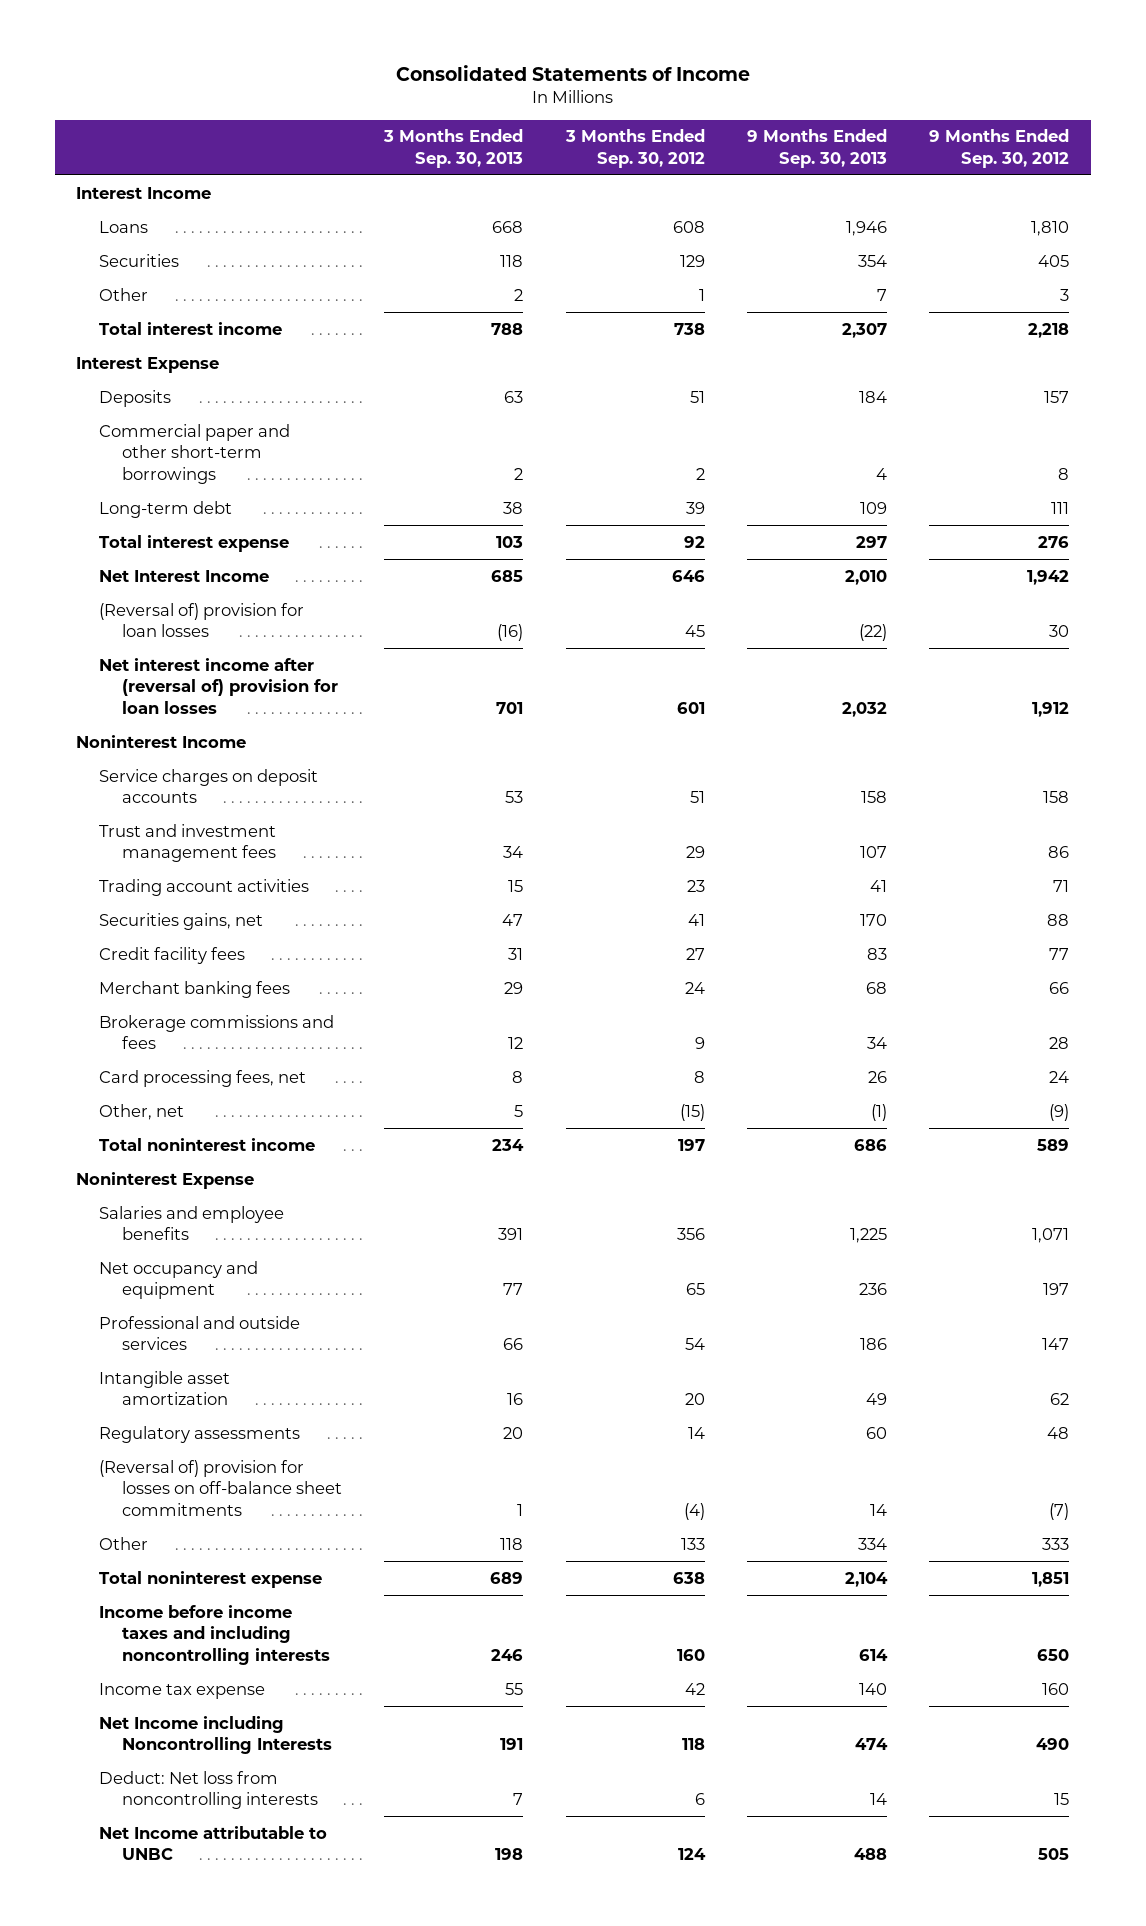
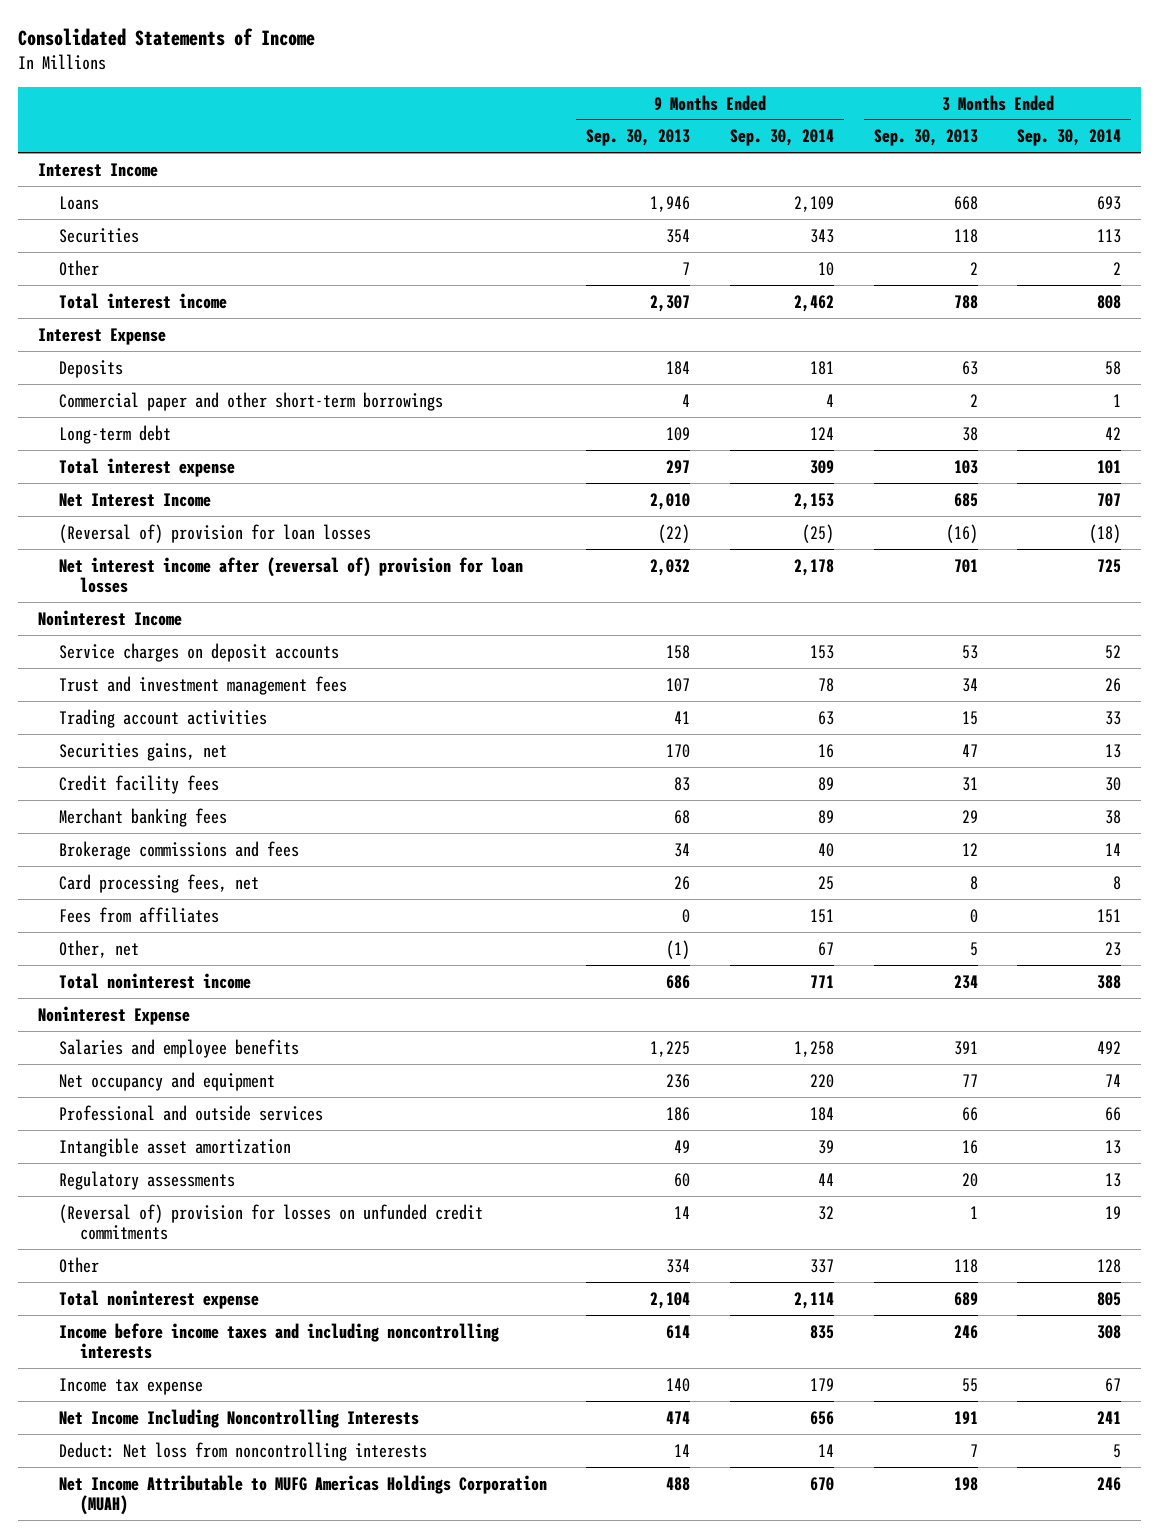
[564,129,705,168] 3 Months Ended Sep. 30, 2012 -> none
[929,129,1070,168] 9 Months Ended Sep. 30, 2012 -> none
none -> [730,129,835,147] Sep. 30, 2014
none -> [1017,129,1122,147] Sep. 30, 2014
none -> [58,906,219,923] Fees from affiliates
[99,1459,343,1516] (Reversal of) provision for losses on off-balance sheet commitments -> [58,1203,483,1241] (Reversal of) provision for losses on unfunded credit commitments
[99,1715,333,1755] Net Income including Noncontrolling Interests -> [58,1408,419,1428] Net Income Including Noncontrolling Interests
[99,1825,328,1861] Net Income attributable to UNBC -> [58,1474,547,1516] Net Income Attributable to MUFG Americas Holdings Corporation (MUAH)

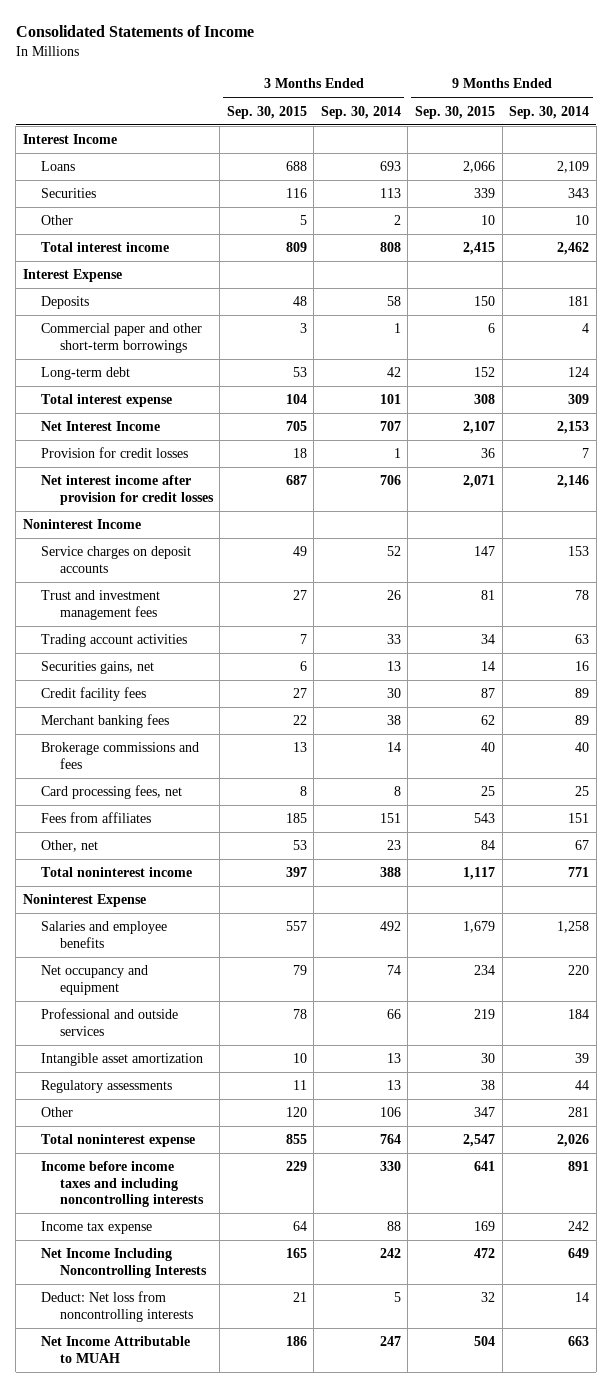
[586,129,691,147] Sep. 30, 2013 -> none
[873,129,978,147] Sep. 30, 2013 -> none
none -> [226,105,307,119] Sep. 30, 2015
none -> [414,105,495,119] Sep. 30, 2015
[58,523,371,543] (Reversal of) provision for loan losses -> none
none -> [41,447,189,459] Provision for credit losses
[58,556,523,594] Net interest income after (reversal of) provision for loan losses -> [41,475,214,505] Net interest income after provision for credit losses
[794,558,835,576] 2,178 -> [557,475,590,489] 2,146
[1097,558,1122,573] 725 -> [379,475,401,486] 706
[58,1203,483,1241] (Reversal of) provision for losses on unfunded credit commitments -> none
[810,1258,835,1273] 337 -> [568,1107,590,1118] 281
[1097,1258,1122,1273] 128 -> [379,1107,401,1118] 106
[794,1291,835,1309] 2,114 -> [557,1134,590,1148] 2,026
[1097,1291,1122,1306] 805 -> [379,1134,401,1145] 764
[810,1324,835,1339] 835 -> [568,1161,590,1172] 891
[1097,1324,1122,1339] 308 -> [379,1161,401,1172] 330
[810,1377,835,1391] 179 -> [568,1221,590,1232] 242
[1105,1377,1122,1392] 67 -> [386,1221,401,1232] 88
[810,1410,835,1425] 656 -> [568,1248,590,1259] 649
[1097,1410,1122,1424] 241 -> [379,1248,401,1259] 242
[58,1474,547,1516] Net Income Attributable to MUFG Americas Holdings Corporation (MUAH) -> [41,1336,191,1363] Net Income Attributable to MUAH
[810,1476,835,1491] 670 -> [568,1336,590,1347] 663
[1097,1476,1122,1491] 246 -> [379,1336,401,1347] 247

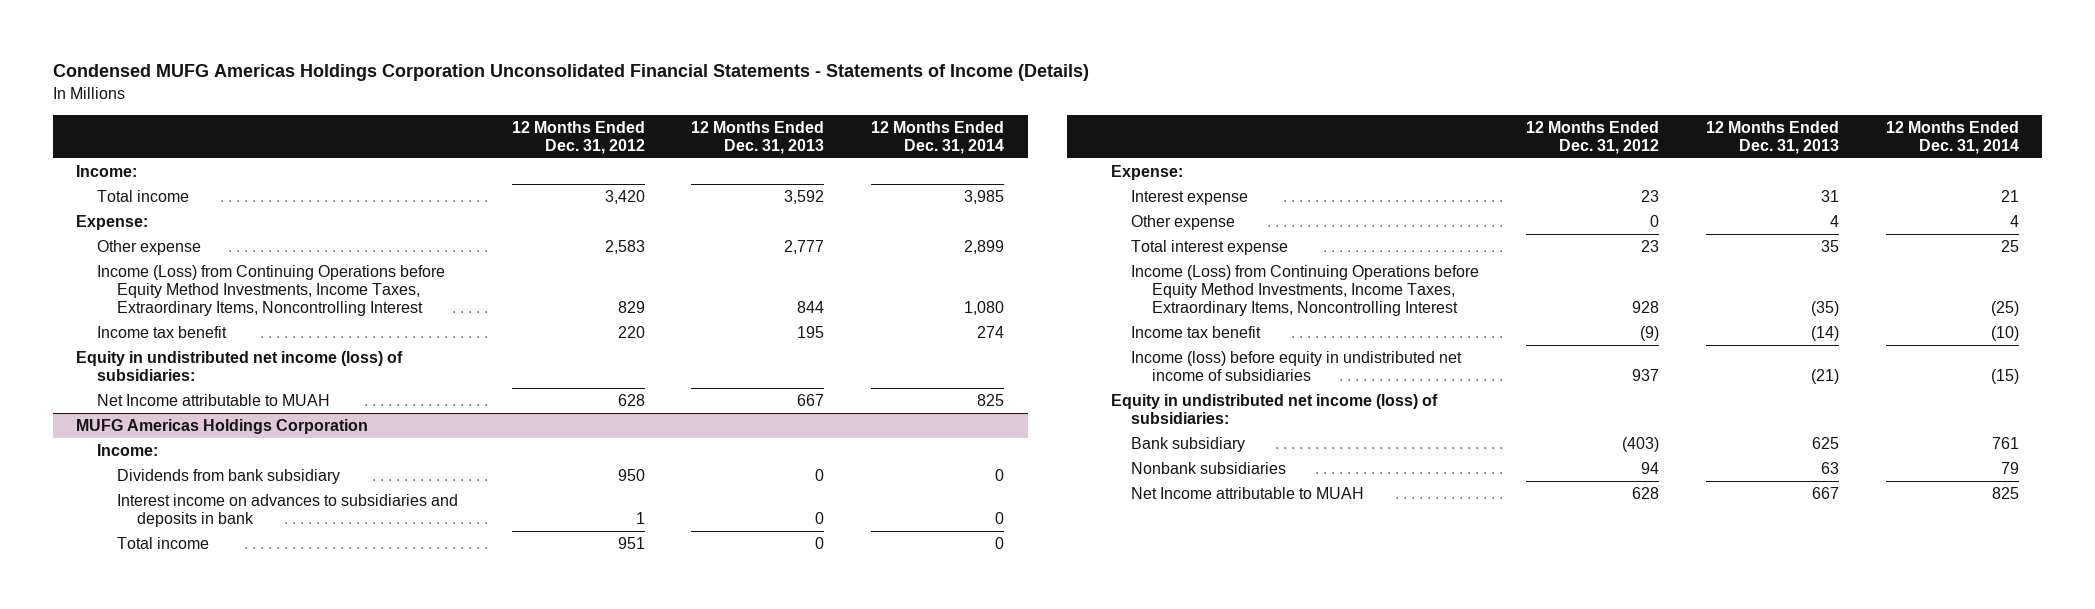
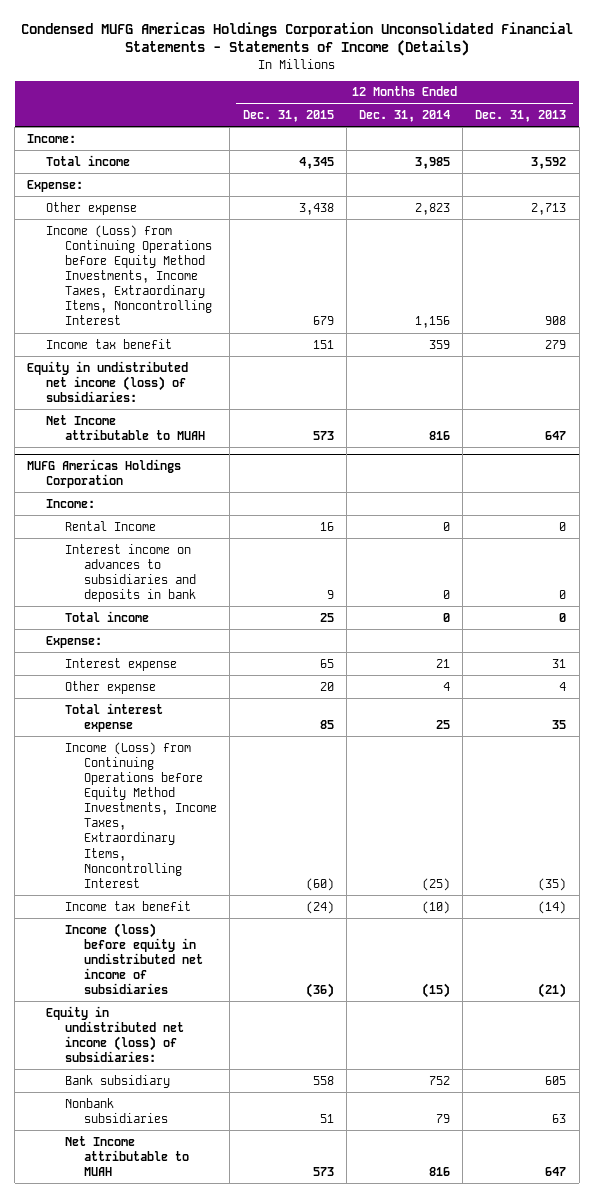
[511,120,645,154] 12 Months Ended Dec. 31, 2012 -> none
none -> [242,110,334,123] Dec. 31, 2015
[784,239,825,254] 2,777 -> [531,202,567,215] 2,713
[964,239,1005,254] 2,899 -> [415,202,451,215] 2,823
[797,301,825,314] 844 -> [545,316,567,326] 908
[964,301,1005,316] 1,080 -> [415,316,451,329] 1,156
[797,325,825,338] 195 -> [545,339,567,349] 279
[977,325,1005,338] 274 -> [429,339,451,349] 359
[797,393,825,406] 667 -> [545,430,567,440] 647
[977,393,1005,406] 825 -> [429,430,451,440] 816
[117,468,341,484] Dividends from bank subsidiary -> none
none -> [65,520,157,531] Rental Income
[1811,436,1839,449] 625 -> [545,1075,567,1085] 605
[1991,436,2019,449] 761 -> [429,1075,451,1085] 752
[1811,486,1839,499] 667 -> [545,1166,567,1176] 647
[1991,486,2019,499] 825 -> [429,1166,451,1176] 816

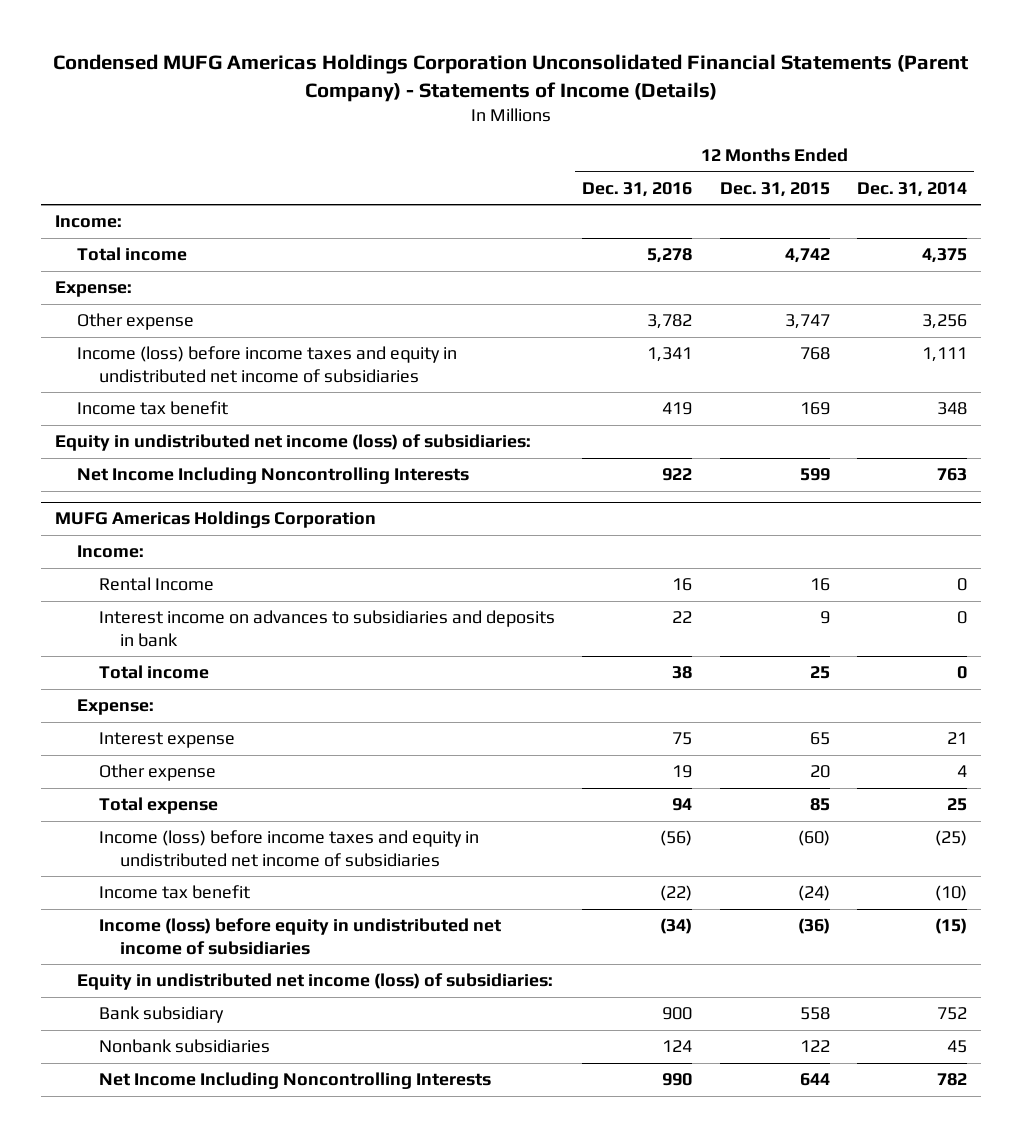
[20,21,573,57] Condensed MUFG Americas Holdings Corporation Unconsolidated Financial Statements - Statements of Income (Details) -> [53,54,969,102] Condensed MUFG Americas Holdings Corporation Unconsolidated Financial Statements (Parent Company) - Statements of Income (Details)
[475,110,567,123] Dec. 31, 2013 -> none
none -> [582,181,693,197] Dec. 31, 2016
[298,156,334,169] 4,345 -> [784,248,830,264] 4,742
[415,156,451,169] 3,985 -> [922,248,968,264] 4,375
[298,202,334,215] 3,438 -> [784,314,830,330] 3,747
[415,202,451,215] 2,823 -> [922,314,968,330] 3,256
[46,224,213,326] Income (Loss) from Continuing Operations before Equity Method Investments, Income Taxes, Extraordinary Items, Noncontrolling Interest -> [76,346,457,383] Income (loss) before income taxes and equity in undistributed net income of subsidiaries
[312,316,334,326] 679 -> [799,347,830,361] 768
[415,316,451,329] 1,156 -> [922,347,968,363] 1,111
[312,339,334,349] 151 -> [799,402,830,416] 169
[429,339,451,349] 359 -> [937,402,968,416] 348
[46,414,206,440] Net Income attributable to MUAH -> none
none -> [76,467,469,485] Net Income Including Noncontrolling Interests
[65,702,164,732] Total interest expense -> [98,797,218,815] Total expense
[65,741,218,888] Income (Loss) from Continuing Operations before Equity Method Investments, Income Taxes, Extraordinary Items, Noncontrolling Interest -> [98,830,479,867] Income (loss) before income taxes and equity in undistributed net income of subsidiaries
[65,1135,190,1176] Net Income attributable to MUAH -> none
[319,1113,334,1123] 51 -> [799,1040,830,1053] 122
[436,1113,451,1123] 79 -> [947,1040,968,1054] 45
none -> [98,1072,491,1090] Net Income Including Noncontrolling Interests

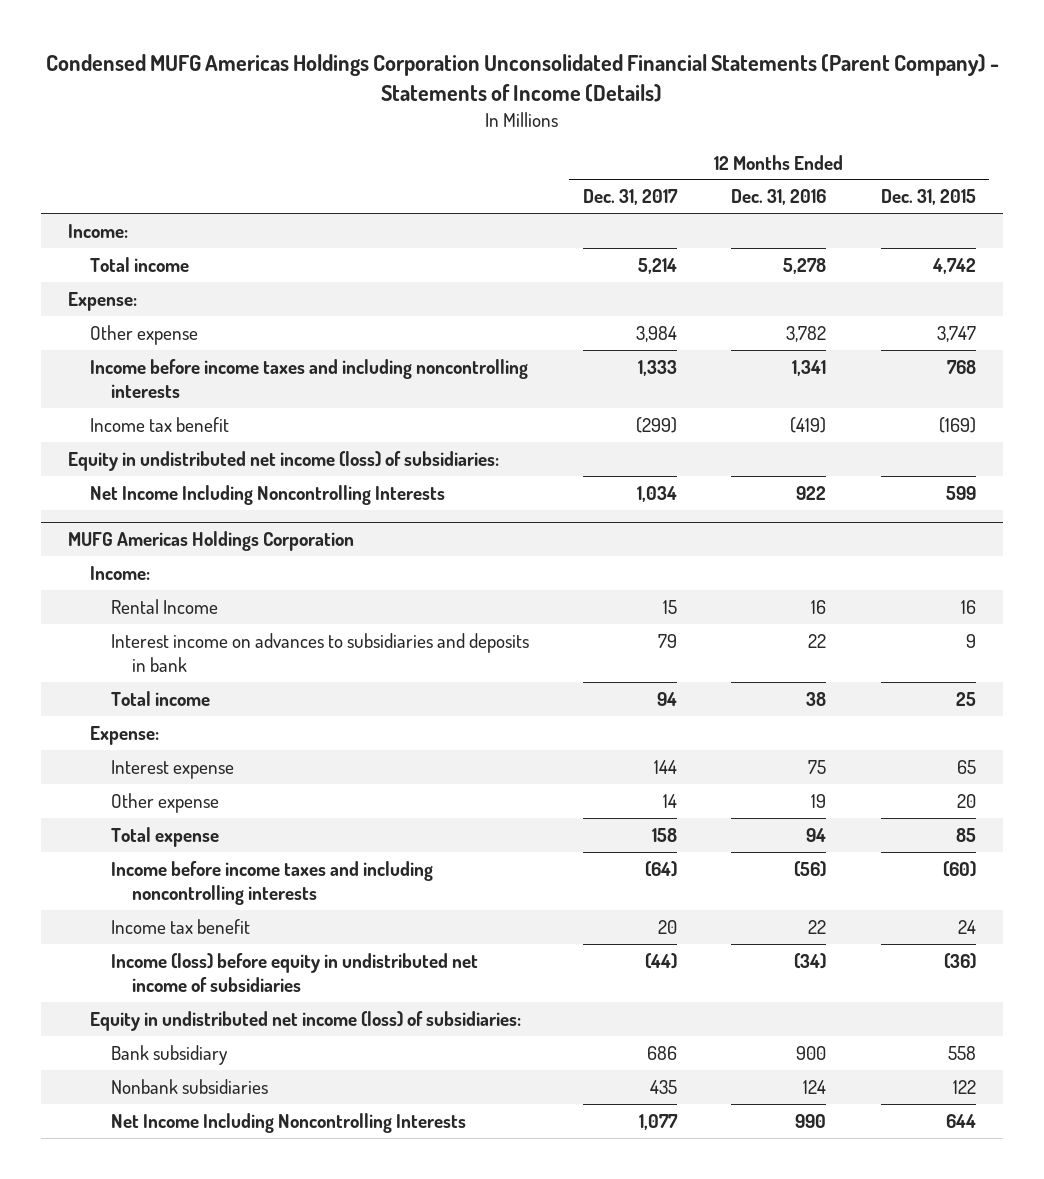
[857,181,968,197] Dec. 31, 2014 -> none
none -> [582,189,678,206] Dec. 31, 2017
[76,346,457,383] Income (loss) before income taxes and equity in undistributed net income of subsidiaries -> [89,358,528,398] Income before income taxes and including noncontrolling interests
[662,402,693,416] 419 -> [790,416,827,433] (419)
[799,402,830,416] 169 -> [938,416,976,433] (169)
[98,830,479,867] Income (loss) before income taxes and equity in undistributed net income of subsidiaries -> [110,860,433,905] Income before income taxes and including noncontrolling interests
[660,885,693,902] (22) -> [808,919,827,934] 22
[797,885,830,902] (24) -> [957,919,976,934] 24

